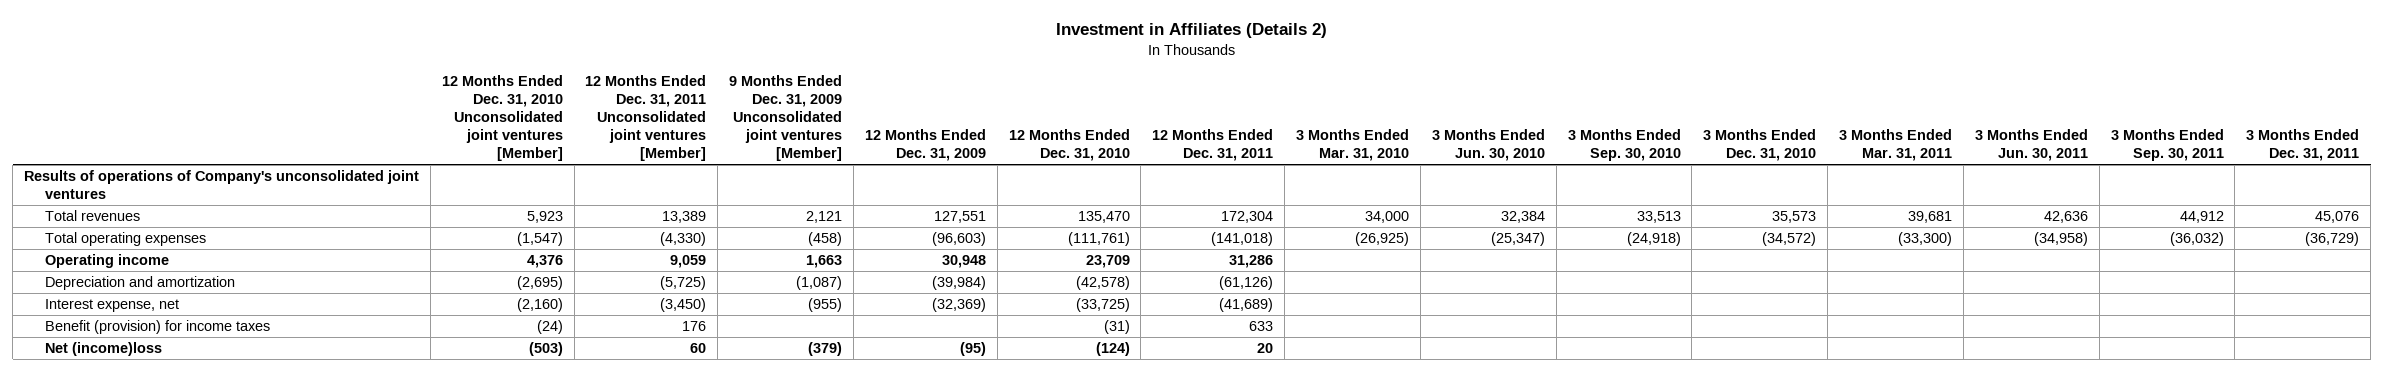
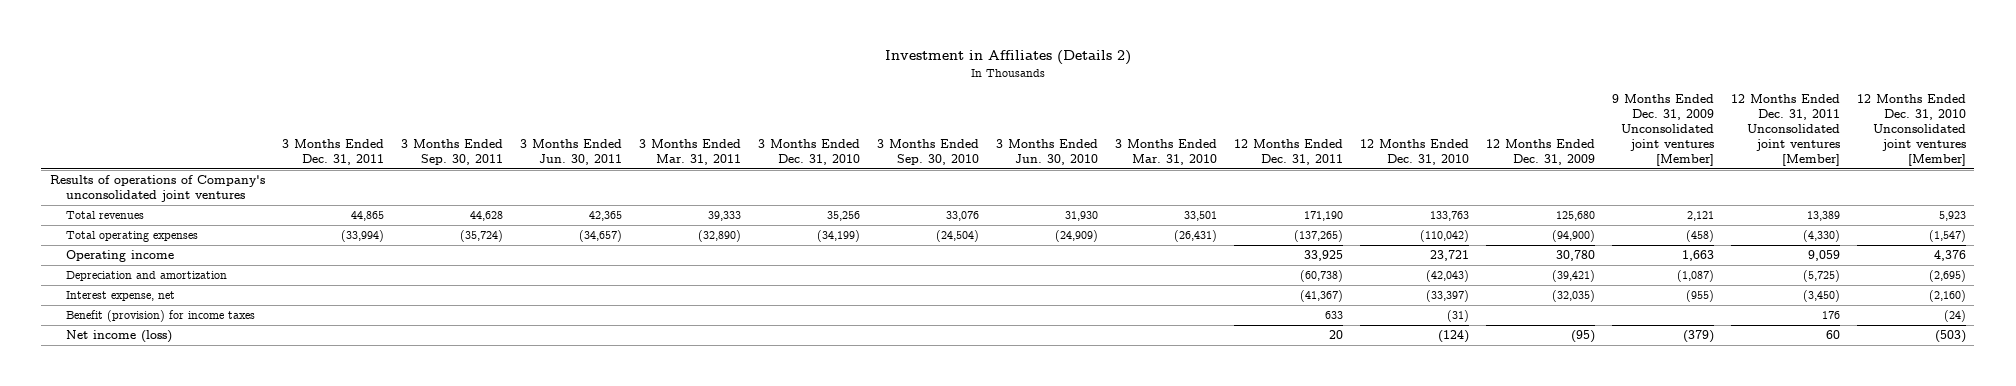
[933,211,986,224] 127,551 -> [1555,211,1595,222] 125,680
[1077,211,1130,224] 135,470 -> [1429,211,1469,222] 133,763
[1221,211,1274,224] 172,304 -> [1303,211,1343,222] 171,190
[1365,211,1410,224] 34,000 -> [1183,211,1217,222] 33,501
[1500,211,1545,224] 32,384 -> [1064,211,1098,222] 31,930
[1636,211,1681,224] 33,513 -> [945,211,979,222] 33,076
[1772,211,1817,224] 35,573 -> [826,211,860,222] 35,256
[1908,211,1953,224] 39,681 -> [707,211,741,222] 39,333
[2043,211,2088,224] 42,636 -> [588,211,622,222] 42,365
[2179,211,2224,224] 44,912 -> [469,211,503,222] 44,628
[2315,211,2360,224] 45,076 -> [350,211,384,222] 44,865
[931,232,986,247] (96,603) -> [1551,230,1595,243] (94,900)
[1067,232,1130,247] (111,761) -> [1419,230,1469,243] (110,042)
[1211,232,1274,247] (141,018) -> [1293,230,1343,243] (137,265)
[1355,232,1410,247] (26,925) -> [1173,230,1217,243] (26,431)
[1490,232,1545,247] (25,347) -> [1054,230,1098,243] (24,909)
[1626,232,1681,247] (24,918) -> [935,230,979,243] (24,504)
[1762,232,1817,247] (34,572) -> [816,230,860,243] (34,199)
[1898,232,1953,247] (33,300) -> [697,230,741,243] (32,890)
[2033,232,2088,247] (34,958) -> [578,230,622,243] (34,657)
[2169,232,2224,247] (36,032) -> [459,230,503,243] (35,724)
[2305,232,2360,247] (36,729) -> [340,230,384,243] (33,994)
[941,255,986,269] 30,948 -> [1555,250,1595,262] 30,780
[1085,255,1130,269] 23,709 -> [1429,250,1469,262] 23,721
[1229,255,1274,269] 31,286 -> [1303,250,1343,262] 33,925
[931,276,986,291] (39,984) -> [1551,270,1595,283] (39,421)
[1075,276,1130,291] (42,578) -> [1425,270,1469,283] (42,043)
[1219,276,1274,291] (61,126) -> [1299,270,1343,283] (60,738)
[931,298,986,313] (32,369) -> [1551,290,1595,303] (32,035)
[1075,298,1130,313] (33,725) -> [1425,290,1469,303] (33,397)
[1219,298,1274,313] (41,689) -> [1299,290,1343,303] (41,367)
[44,342,162,357] Net (income)loss -> [66,330,173,344] Net income (loss)

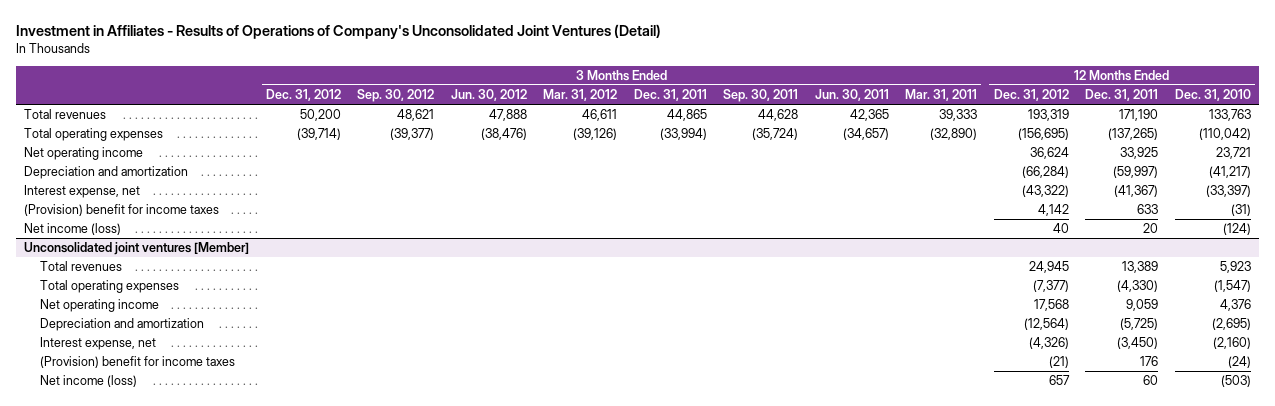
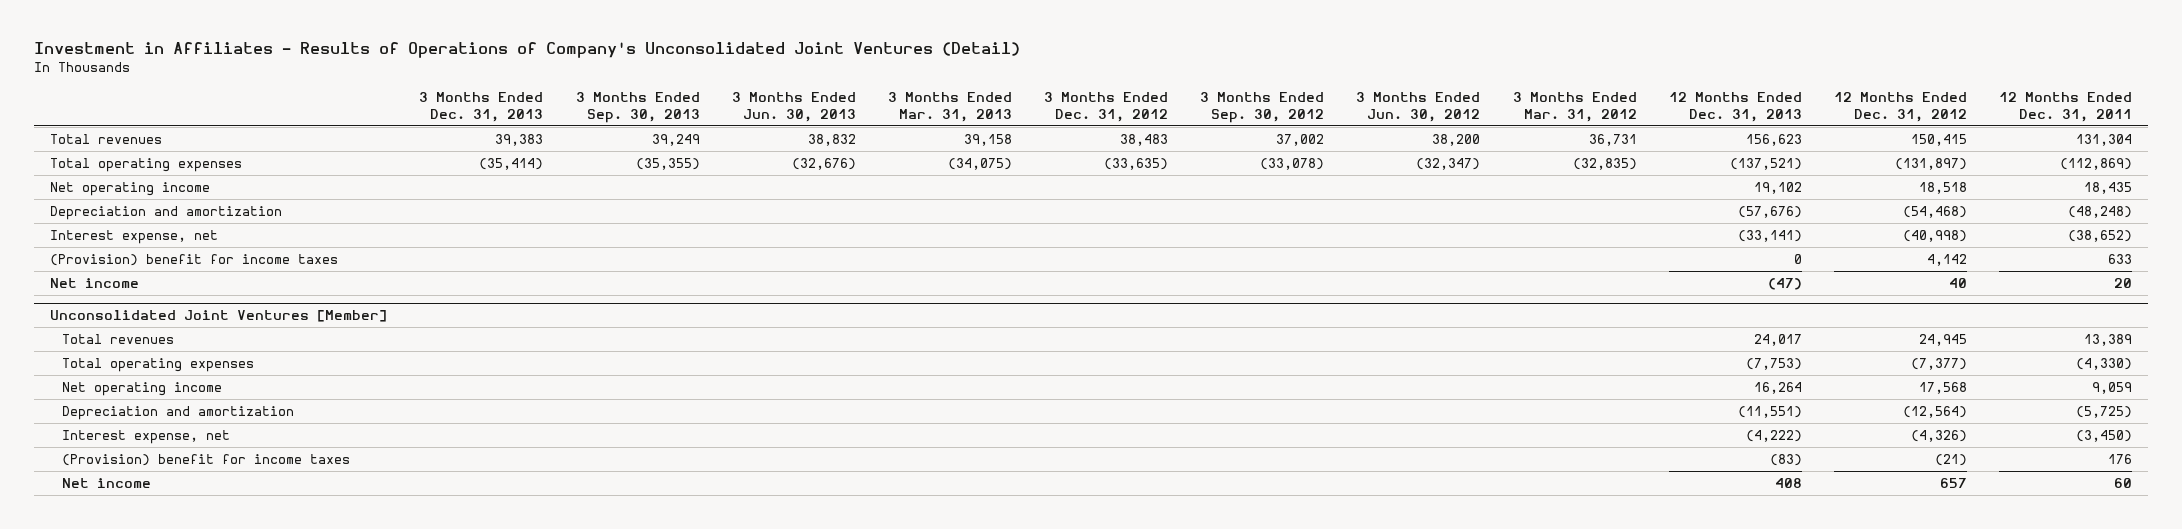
[633,89,707,102] Dec. 31, 2011 -> none
[723,89,799,103] Sep. 30, 2011 -> none
[814,89,889,102] Jun. 30, 2011 -> none
[905,89,978,102] Mar. 31, 2011 -> none
[1174,89,1251,102] Dec. 31, 2010 -> none
none -> [419,92,544,122] 3 Months Ended Dec. 31, 2013
none -> [575,92,700,123] 3 Months Ended Sep. 30, 2013
none -> [731,92,856,122] 3 Months Ended Jun. 30, 2013
none -> [887,92,1012,122] 3 Months Ended Mar. 31, 2013
none -> [1668,92,1802,122] 12 Months Ended Dec. 31, 2013
[299,109,341,122] 50,200 -> [1120,134,1169,147] 38,483
[397,109,435,122] 48,621 -> [1276,134,1325,147] 37,002
[488,109,527,122] 47,888 -> [1432,134,1481,147] 38,200
[582,109,618,122] 46,611 -> [1588,134,1637,147] 36,731
[1027,109,1069,122] 193,319 -> [1910,134,1967,147] 150,415
[1119,109,1159,122] 171,190 -> [2076,134,2133,147] 131,304
[296,128,341,141] (39,714) -> [1104,158,1169,171] (33,635)
[390,128,435,141] (39,377) -> [1260,158,1325,171] (33,078)
[480,128,527,141] (38,476) -> [1416,158,1481,171] (32,347)
[573,128,618,141] (39,126) -> [1572,158,1637,171] (32,835)
[1017,128,1069,141] (156,695) -> [1894,158,1967,171] (131,897)
[1108,128,1159,141] (137,265) -> [2060,158,2133,171] (112,869)
[1029,147,1069,160] 36,624 -> [1918,182,1967,195] 18,518
[1120,147,1159,160] 33,925 -> [2084,182,2133,195] 18,435
[1021,166,1069,179] (66,284) -> [1902,206,1967,219] (54,468)
[1113,166,1159,179] (59,997) -> [2068,206,2133,219] (48,248)
[1021,185,1069,198] (43,322) -> [1902,230,1967,243] (40,998)
[1114,185,1159,198] (41,367) -> [2068,230,2133,243] (38,652)
[24,223,122,236] Net income (loss) -> [50,278,140,289] Net income
[24,242,250,256] Unconsolidated joint ventures [Member] -> [50,310,388,323] Unconsolidated Joint Ventures [Member]
[39,375,137,388] Net income (loss) -> [62,478,152,489] Net income

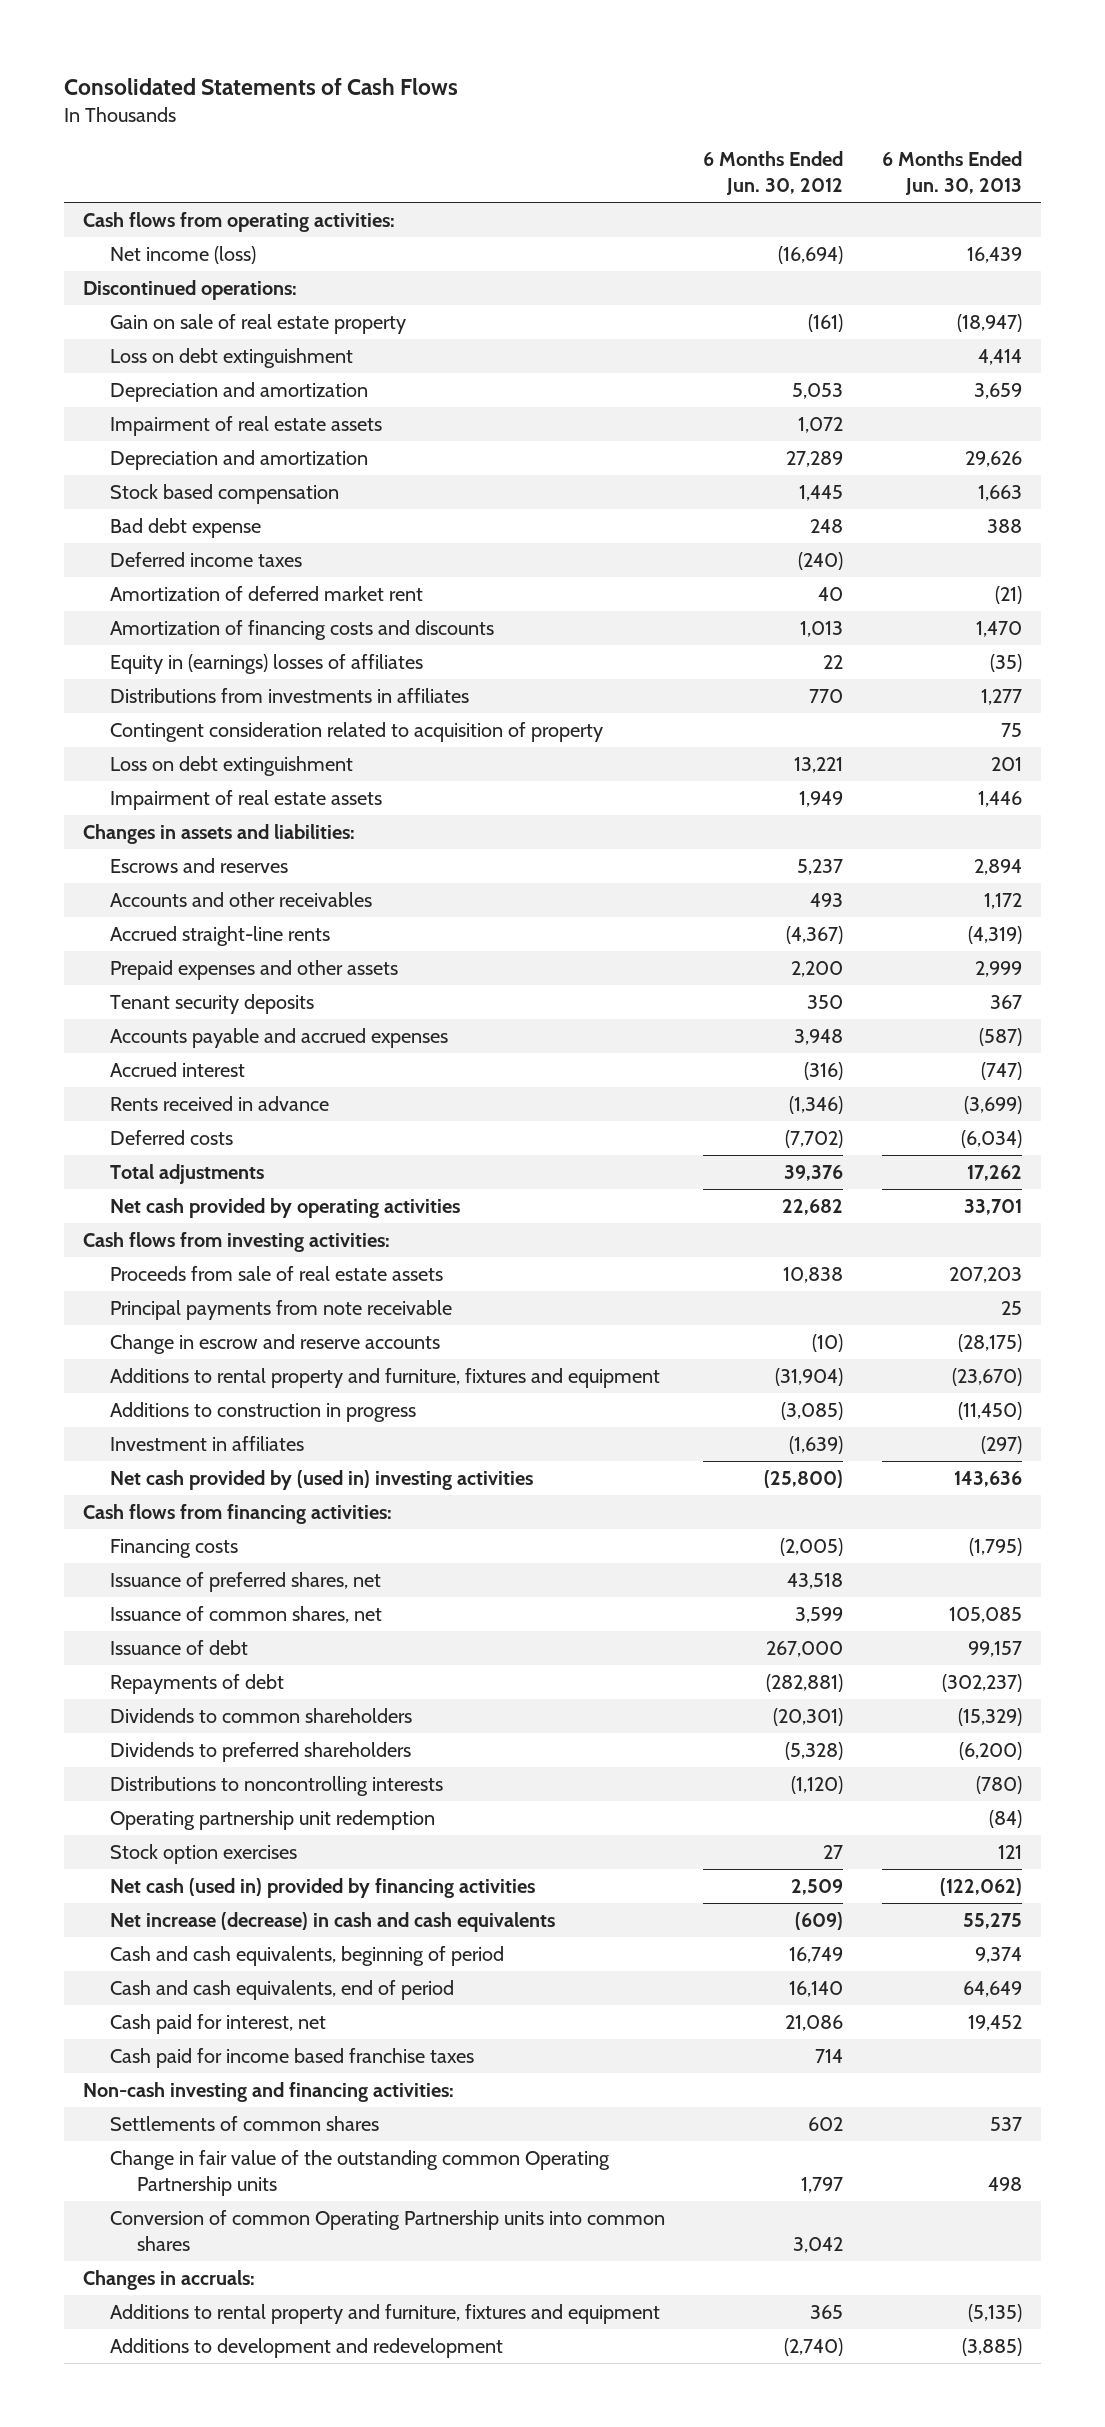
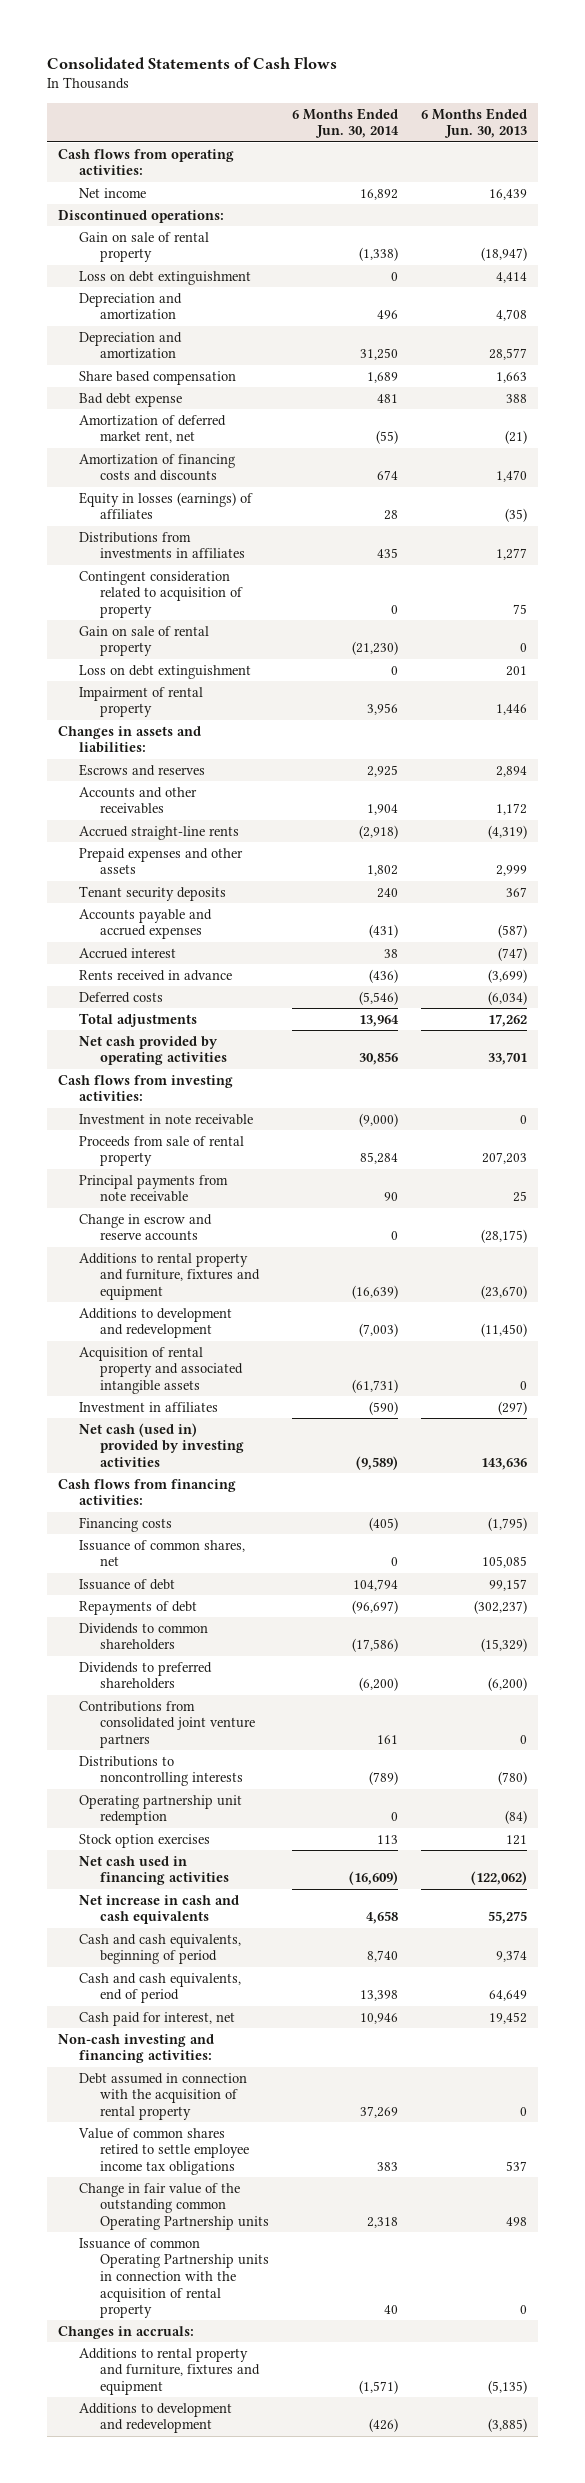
[703,151,844,195] 6 Months Ended Jun. 30, 2012 -> none
none -> [291,107,399,139] 6 Months Ended Jun. 30, 2014
[110,246,257,265] Net income (loss) -> [78,187,146,198] Net income
[110,314,407,335] Gain on sale of real estate property -> [78,231,209,263] Gain on sale of rental property
[110,416,383,437] Impairment of real estate assets -> none
[973,383,1022,400] 3,659 -> [495,309,527,322] 4,708
[964,451,1022,468] 29,626 -> [488,348,527,361] 28,577
[110,484,340,505] Stock based compensation -> [78,370,236,385] Share based compensation
[110,552,303,568] Deferred income taxes -> none
[110,586,424,602] Amortization of deferred market rent -> [78,414,226,444] Amortization of deferred market rent, net
[110,654,424,675] Equity in (earnings) losses of affiliates -> [78,491,253,520] Equity in losses (earnings) of affiliates
none -> [78,625,209,657] Gain on sale of rental property
[110,790,383,811] Impairment of real estate assets -> [78,686,203,718] Impairment of rental property
none -> [78,1113,253,1125] Investment in note receivable
[110,1266,444,1282] Proceeds from sale of real estate assets -> [78,1135,244,1167] Proceeds from sale of rental property
[110,1402,417,1423] Additions to construction in progress -> [78,1307,232,1339] Additions to development and redevelopment
none -> [78,1346,243,1394] Acquisition of rental property and associated intangible assets
[110,1470,534,1491] Net cash provided by (used in) investing activities -> [78,1422,244,1467] Net cash (used in) provided by investing activities
[110,1572,382,1593] Issuance of preferred shares, net -> none
none -> [78,1700,255,1748] Contributions from consolidated joint venture partners
[110,1878,536,1899] Net cash (used in) provided by financing activities -> [78,1855,229,1886] Net cash used in financing activities
[110,1912,556,1933] Net increase (decrease) in cash and cash equivalents -> [78,1894,239,1925] Net increase in cash and cash equivalents
[110,2048,475,2069] Cash paid for income based franchise taxes -> none
none -> [78,2072,247,2120] Debt assumed in connection with the acquisition of rental property
[110,2116,380,2132] Settlements of common shares -> [77,2127,249,2175] Value of common shares retired to settle employee income tax obligations
[110,2210,666,2251] Conversion of common Operating Partnership units into common shares -> none
none -> [78,2237,269,2319] Issuance of common Operating Partnership units in connection with the acquisition of rental property

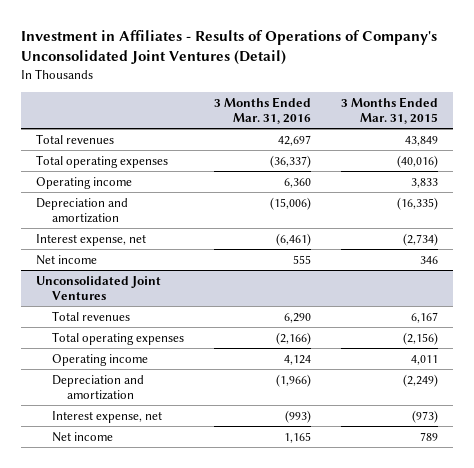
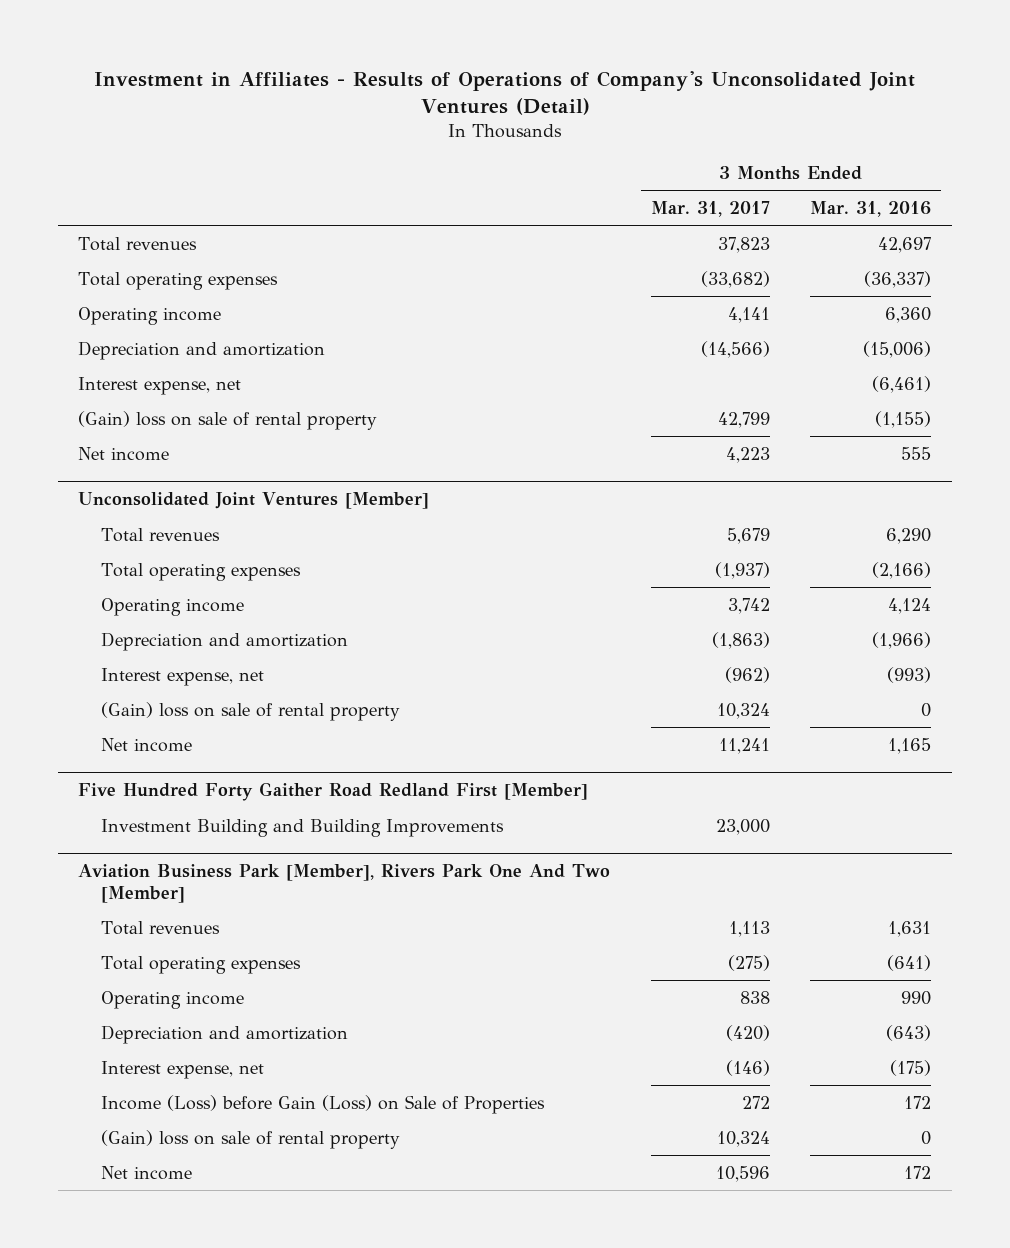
[340,96,438,124] 3 Months Ended Mar. 31, 2015 -> none
none -> [650,200,770,217] Mar. 31, 2017
none -> [78,410,378,430] (Gain) loss on sale of rental property
[36,275,162,301] Unconsolidated Joint Ventures -> [78,492,430,510] Unconsolidated Joint Ventures [Member]
none -> [100,701,400,721] (Gain) loss on sale of rental property
none -> [78,782,589,802] Five Hundred Forty Gaither Road Redland First [Member]
none -> [100,818,504,837] Investment Building and Building Improvements
none -> [78,864,611,903] Aviation Business Park [Member], Rivers Park One And Two [Member]
none -> [100,920,220,935] Total revenues
none -> [100,955,301,974] Total operating expenses
none -> [100,990,244,1009] Operating income
none -> [100,1024,348,1044] Depreciation and amortization
none -> [100,1060,264,1079] Interest expense, net
none -> [100,1094,545,1114] Income (Loss) before Gain (Loss) on Sale of Properties
none -> [100,1129,400,1149] (Gain) loss on sale of rental property
none -> [100,1165,192,1180] Net income

